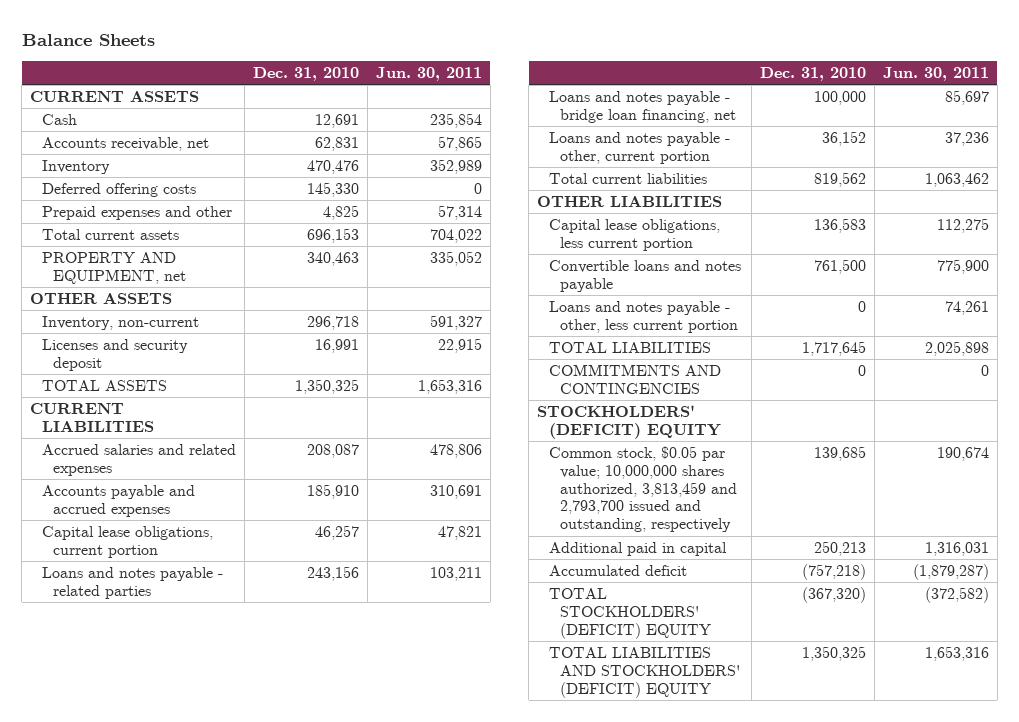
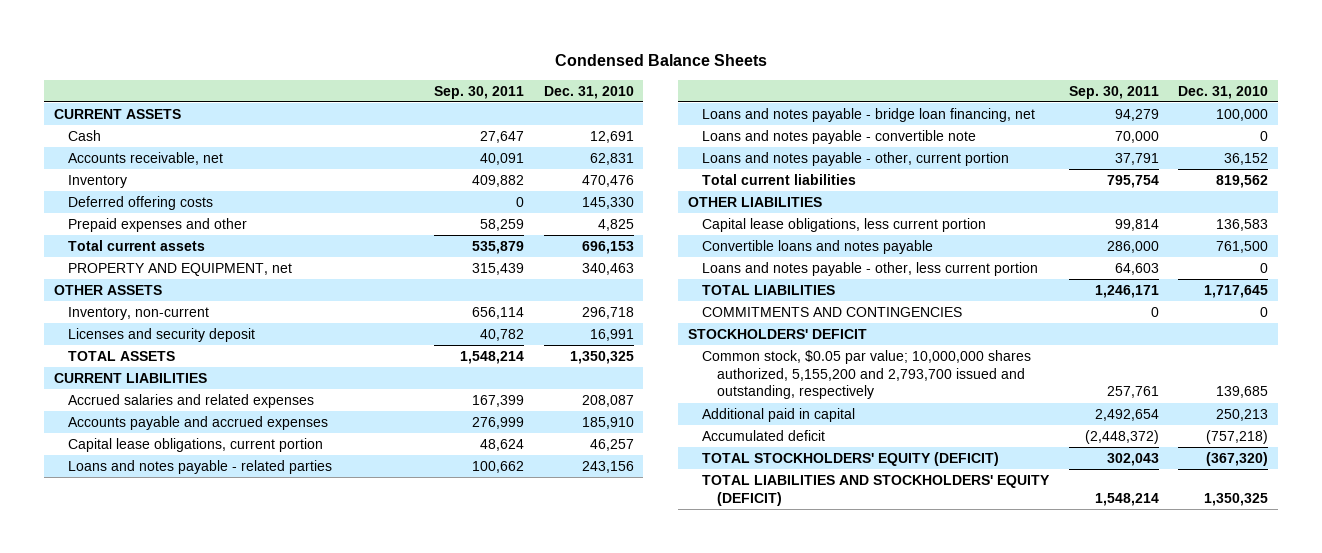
[21,33,155,46] Balance Sheets -> [554,53,767,66] Condensed Balance Sheets
[375,66,482,81] Jun. 30, 2011 -> none
none -> [434,85,525,99] Sep. 30, 2011
none -> [702,129,977,144] Loans and notes payable - convertible note
[537,404,721,439] STOCKHOLDERS' (DEFICIT) EQUITY -> [687,328,867,339] STOCKHOLDERS' DEFICIT
[548,445,738,533] Common stock, $0.05 par value; 10,000,000 shares authorized, 3,813,459 and 2,793,700 issued and outstanding, respectively -> [702,349,1032,400] Common stock, $0.05 par value; 10,000,000 shares authorized, 5,155,200 and 2,793,700 issued and outstanding, respectively
[548,587,712,639] TOTAL STOCKHOLDERS' (DEFICIT) EQUITY -> [702,451,1000,466] TOTAL STOCKHOLDERS' EQUITY (DEFICIT)
[548,646,741,698] TOTAL LIABILITIES AND STOCKHOLDERS' (DEFICIT) EQUITY -> [702,474,1051,506] TOTAL LIABILITIES AND STOCKHOLDERS' EQUITY (DEFICIT)

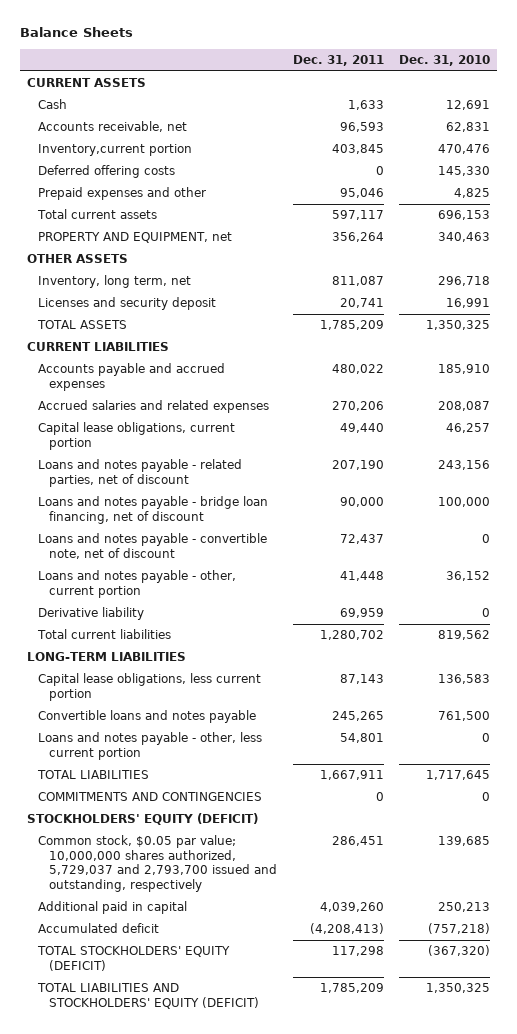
[554,53,767,66] Condensed Balance Sheets -> [19,27,133,38] Balance Sheets
[434,85,525,99] Sep. 30, 2011 -> none
none -> [292,54,384,66] Dec. 31, 2011
[68,174,128,188] Inventory -> [38,144,193,157] Inventory,current portion
[68,306,210,320] Inventory, non-current -> [38,275,192,289] Inventory, long term, net
[68,393,315,408] Accrued salaries and related expenses -> [38,400,270,414] Accrued salaries and related expenses
[68,459,333,474] Loans and notes payable - related parties -> [38,459,243,487] Loans and notes payable - related parties, net of discount
[702,107,1036,122] Loans and notes payable - bridge loan financing, net -> [38,496,269,524] Loans and notes payable - bridge loan financing, net of discount
[702,129,977,144] Loans and notes payable - convertible note -> [38,533,268,559] Loans and notes payable - convertible note, net of discount
none -> [38,607,145,621] Derivative liability
[687,196,822,207] OTHER LIABILITIES -> [27,652,187,662] LONG-TERM LIABILITIES
[687,328,867,339] STOCKHOLDERS' DEFICIT -> [27,813,259,826] STOCKHOLDERS' EQUITY (DEFICIT)
[702,349,1032,400] Common stock, $0.05 par value; 10,000,000 shares authorized, 5,155,200 and 2,793,700 issued and outstanding, respectively -> [38,835,278,893] Common stock, $0.05 par value; 10,000,000 shares authorized, 5,729,037 and 2,793,700 issued and outstanding, respectively

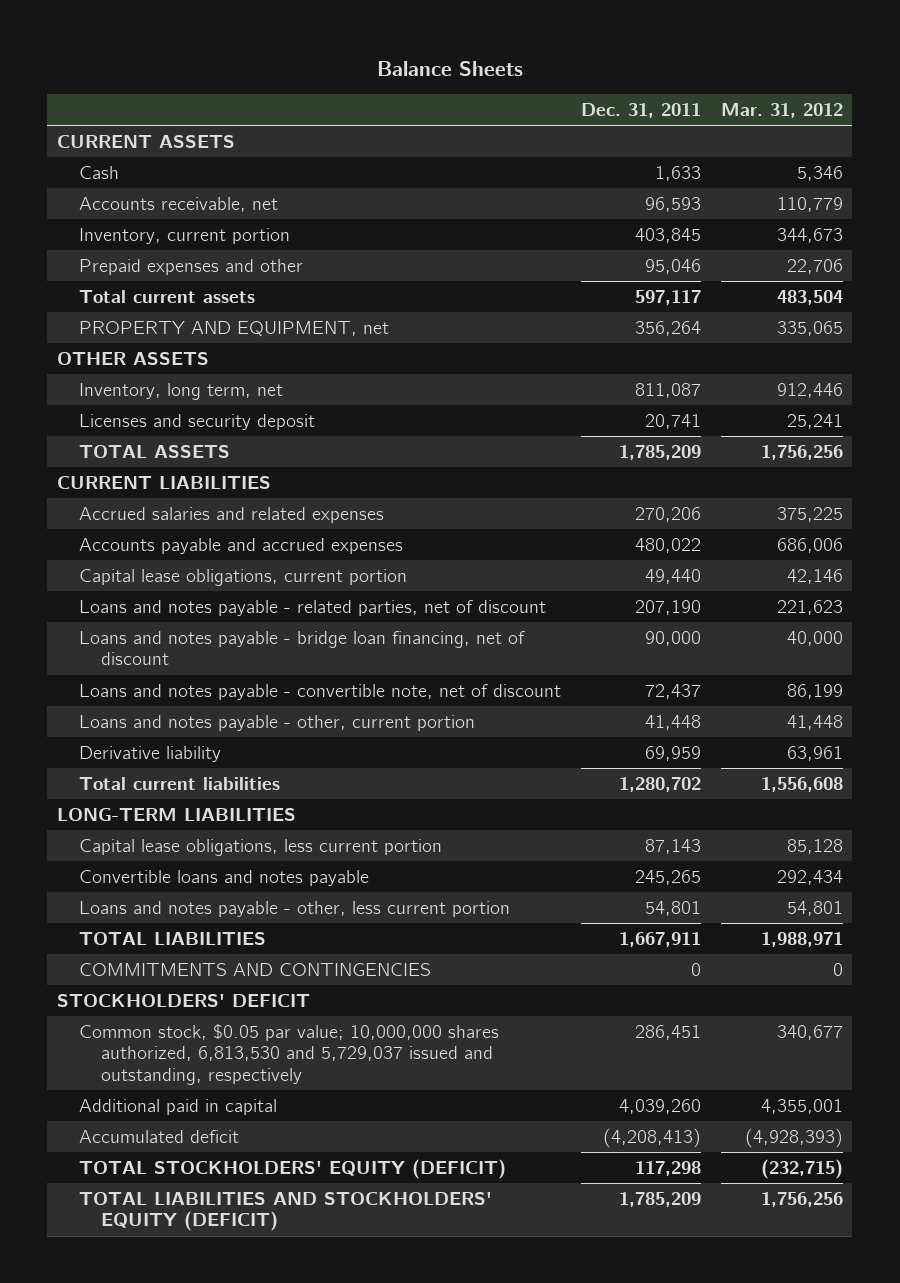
[398,54,490,66] Dec. 31, 2010 -> none
none -> [720,102,843,118] Mar. 31, 2012
[38,165,176,179] Deferred offering costs -> none
[38,144,193,157] Inventory,current portion -> [79,227,291,244] Inventory, current portion
[38,363,226,391] Accounts payable and accrued expenses -> [79,537,404,554] Accounts payable and accrued expenses
[27,813,259,826] STOCKHOLDERS' EQUITY (DEFICIT) -> [57,993,311,1007] STOCKHOLDERS' DEFICIT
[38,835,278,893] Common stock, $0.05 par value; 10,000,000 shares authorized, 5,729,037 and 2,793,700 issued and outstanding, respectively -> [79,1023,500,1085] Common stock, $0.05 par value; 10,000,000 shares authorized, 6,813,530 and 5,729,037 issued and outstanding, respectively

